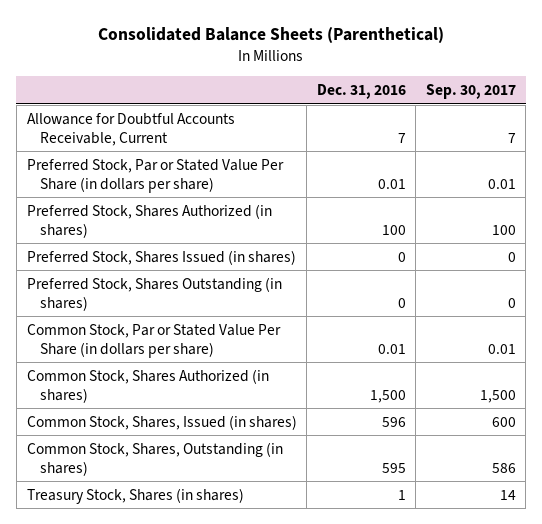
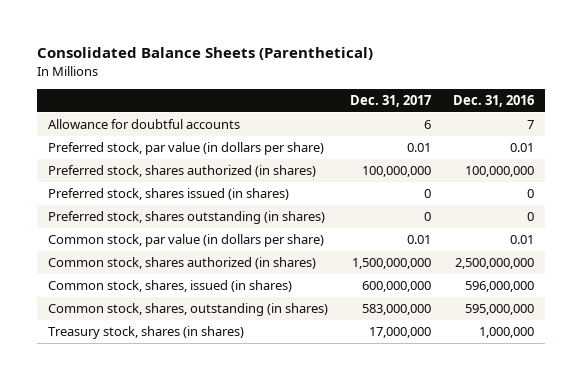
[425,84,516,100] Sep. 30, 2017 -> none
none -> [350,94,432,107] Dec. 31, 2017
[26,112,235,146] Allowance for Doubtful Accounts Receivable, Current -> [48,119,241,130] Allowance for doubtful accounts
[26,158,284,193] Preferred Stock, Par or Stated Value Per Share (in dollars per share) -> [48,142,325,156] Preferred stock, par value (in dollars per share)
[26,203,272,238] Preferred Stock, Shares Authorized (in shares) -> [48,165,317,178] Preferred stock, shares authorized (in shares)
[381,224,406,235] 100 -> [465,166,535,178] 100,000,000
[26,249,296,265] Preferred Stock, Shares Issued (in shares) -> [48,188,290,201] Preferred stock, shares issued (in shares)
[26,276,282,311] Preferred Stock, Shares Outstanding (in shares) -> [48,211,326,225] Preferred stock, shares outstanding (in shares)
[26,323,281,358] Common Stock, Par or Stated Value Per Share (in dollars per share) -> [48,234,325,248] Common stock, par value (in dollars per share)
[26,368,269,403] Common Stock, Shares Authorized (in shares) -> [48,257,317,270] Common stock, shares authorized (in shares)
[369,389,406,403] 1,500 -> [455,258,535,270] 2,500,000,000
[26,414,297,430] Common Stock, Shares, Issued (in shares) -> [48,280,293,293] Common stock, shares, issued (in shares)
[381,416,406,427] 596 -> [465,281,535,293] 596,000,000
[26,441,283,476] Common Stock, Shares, Outstanding (in shares) -> [48,303,329,317] Common stock, shares, outstanding (in shares)
[381,462,406,473] 595 -> [465,304,535,316] 595,000,000
[26,487,244,504] Treasury Stock, Shares (in shares) -> [48,326,245,340] Treasury stock, shares (in shares)
[397,489,406,500] 1 -> [479,327,535,339] 1,000,000

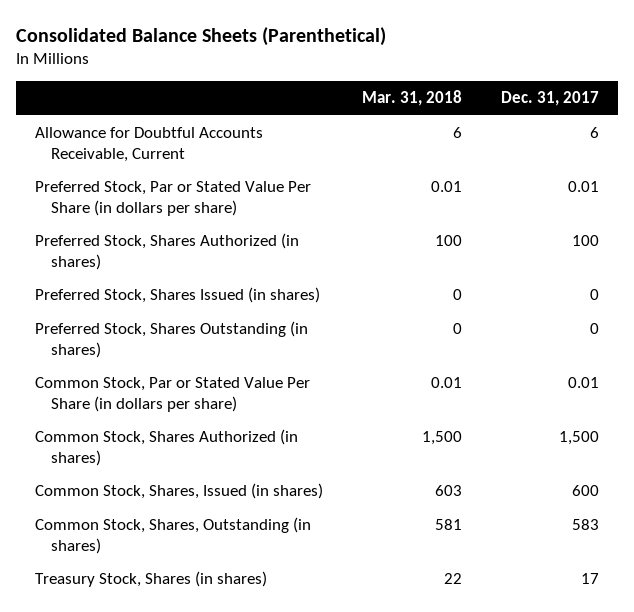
[453,94,535,107] Dec. 31, 2016 -> none
none -> [361,90,462,107] Mar. 31, 2018
[48,119,241,130] Allowance for doubtful accounts -> [34,127,263,162] Allowance for Doubtful Accounts Receivable, Current
[48,142,325,156] Preferred stock, par value (in dollars per share) -> [34,181,311,216] Preferred Stock, Par or Stated Value Per Share (in dollars per share)
[48,165,317,178] Preferred stock, shares authorized (in shares) -> [34,233,299,270] Preferred Stock, Shares Authorized (in shares)
[362,166,432,178] 100,000,000 -> [571,235,599,247] 100
[48,188,290,201] Preferred stock, shares issued (in shares) -> [34,287,320,304] Preferred Stock, Shares Issued (in shares)
[48,211,326,225] Preferred stock, shares outstanding (in shares) -> [34,321,308,358] Preferred Stock, Shares Outstanding (in shares)
[48,234,325,248] Common stock, par value (in dollars per share) -> [34,377,310,412] Common Stock, Par or Stated Value Per Share (in dollars per share)
[48,257,317,270] Common stock, shares authorized (in shares) -> [34,429,298,466] Common Stock, Shares Authorized (in shares)
[352,258,432,270] 1,500,000,000 -> [558,431,599,446] 1,500
[48,280,293,293] Common stock, shares, issued (in shares) -> [34,483,323,500] Common Stock, Shares, Issued (in shares)
[362,281,432,293] 600,000,000 -> [571,485,599,497] 600
[48,303,329,317] Common stock, shares, outstanding (in shares) -> [34,517,311,554] Common Stock, Shares, Outstanding (in shares)
[362,304,432,316] 583,000,000 -> [571,519,599,531] 583
[48,326,245,340] Treasury stock, shares (in shares) -> [34,571,267,588] Treasury Stock, Shares (in shares)
[369,327,432,339] 17,000,000 -> [580,573,599,585] 17

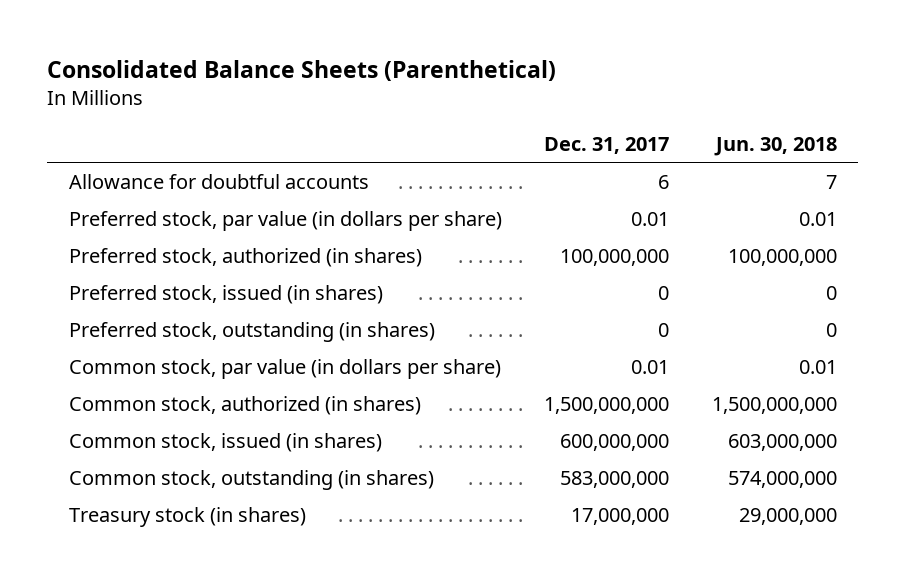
[361,90,462,107] Mar. 31, 2018 -> none
none -> [714,137,838,157] Jun. 30, 2018
[34,127,263,162] Allowance for Doubtful Accounts Receivable, Current -> [68,173,369,189] Allowance for doubtful accounts
[34,181,311,216] Preferred Stock, Par or Stated Value Per Share (in dollars per share) -> [68,210,502,231] Preferred stock, par value (in dollars per share)
[34,233,299,270] Preferred Stock, Shares Authorized (in shares) -> [68,247,422,267] Preferred stock, authorized (in shares)
[571,235,599,247] 100 -> [560,248,670,266] 100,000,000
[34,287,320,304] Preferred Stock, Shares Issued (in shares) -> [68,284,383,304] Preferred stock, issued (in shares)
[34,321,308,358] Preferred Stock, Shares Outstanding (in shares) -> [68,321,435,342] Preferred stock, outstanding (in shares)
[34,377,310,412] Common Stock, Par or Stated Value Per Share (in dollars per share) -> [68,358,501,379] Common stock, par value (in dollars per share)
[34,429,298,466] Common Stock, Shares Authorized (in shares) -> [68,395,421,415] Common stock, authorized (in shares)
[558,431,599,446] 1,500 -> [544,396,670,414] 1,500,000,000
[34,483,323,500] Common Stock, Shares, Issued (in shares) -> [68,432,382,452] Common stock, issued (in shares)
[571,485,599,497] 600 -> [560,433,670,451] 600,000,000
[34,517,311,554] Common Stock, Shares, Outstanding (in shares) -> [68,469,434,490] Common stock, outstanding (in shares)
[571,519,599,531] 583 -> [560,470,670,488] 583,000,000
[34,571,267,588] Treasury Stock, Shares (in shares) -> [68,506,306,527] Treasury stock (in shares)
[580,573,599,585] 17 -> [571,507,670,525] 17,000,000

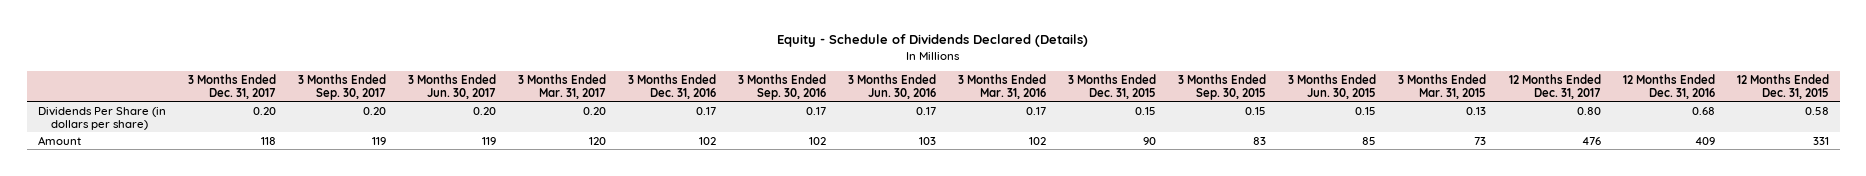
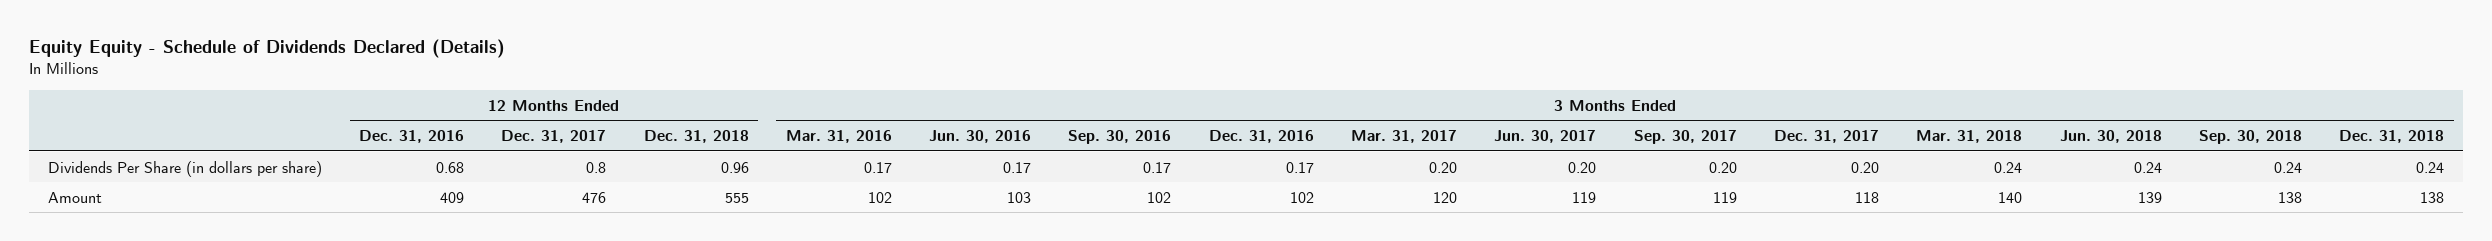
[777,34,1089,48] Equity - Schedule of Dividends Declared (Details) -> [28,39,505,59] Equity Equity - Schedule of Dividends Declared (Details)
[1068,73,1157,99] 3 Months Ended Dec. 31, 2015 -> none
[1178,73,1267,100] 3 Months Ended Sep. 30, 2015 -> none
[1288,73,1377,99] 3 Months Ended Jun. 30, 2015 -> none
[1398,73,1487,99] 3 Months Ended Mar. 31, 2015 -> none
[1736,73,1829,99] 12 Months Ended Dec. 31, 2015 -> none
none -> [643,130,749,144] Dec. 31, 2018
none -> [1916,130,2023,144] Mar. 31, 2018
none -> [2059,130,2162,144] Jun. 30, 2018
none -> [2199,130,2303,145] Sep. 30, 2018
none -> [2339,130,2445,144] Dec. 31, 2018
[1576,106,1601,115] 0.80 -> [586,161,607,173] 0.8

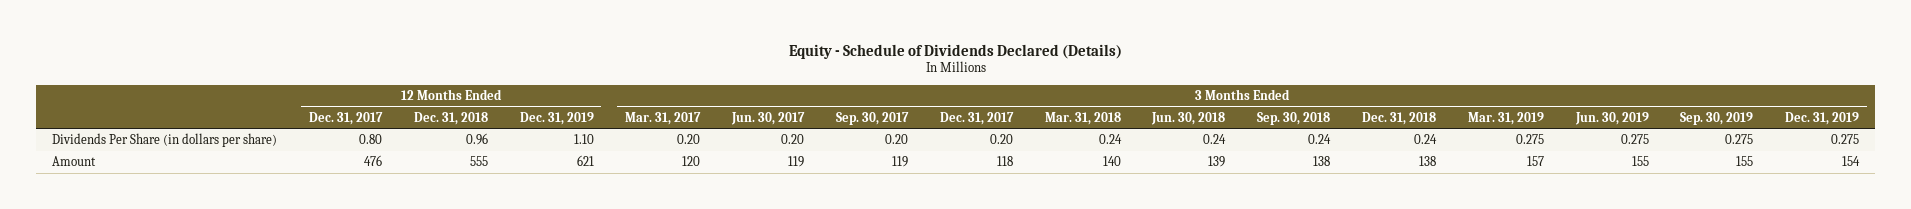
[28,39,505,59] Equity Equity - Schedule of Dividends Declared (Details) -> [788,43,1122,59] Equity - Schedule of Dividends Declared (Details)
[358,130,464,144] Dec. 31, 2016 -> none
[785,130,892,144] Mar. 31, 2016 -> none
[929,130,1032,144] Jun. 30, 2016 -> none
[1068,130,1172,145] Sep. 30, 2016 -> none
[1208,130,1314,144] Dec. 31, 2016 -> none
none -> [519,111,594,125] Dec. 31, 2019
none -> [1467,111,1544,125] Mar. 31, 2019
none -> [1574,111,1649,125] Jun. 30, 2019
none -> [1680,111,1754,125] Sep. 30, 2019
none -> [1785,111,1860,125] Dec. 31, 2019
[586,161,607,173] 0.8 -> [358,134,382,145] 0.80

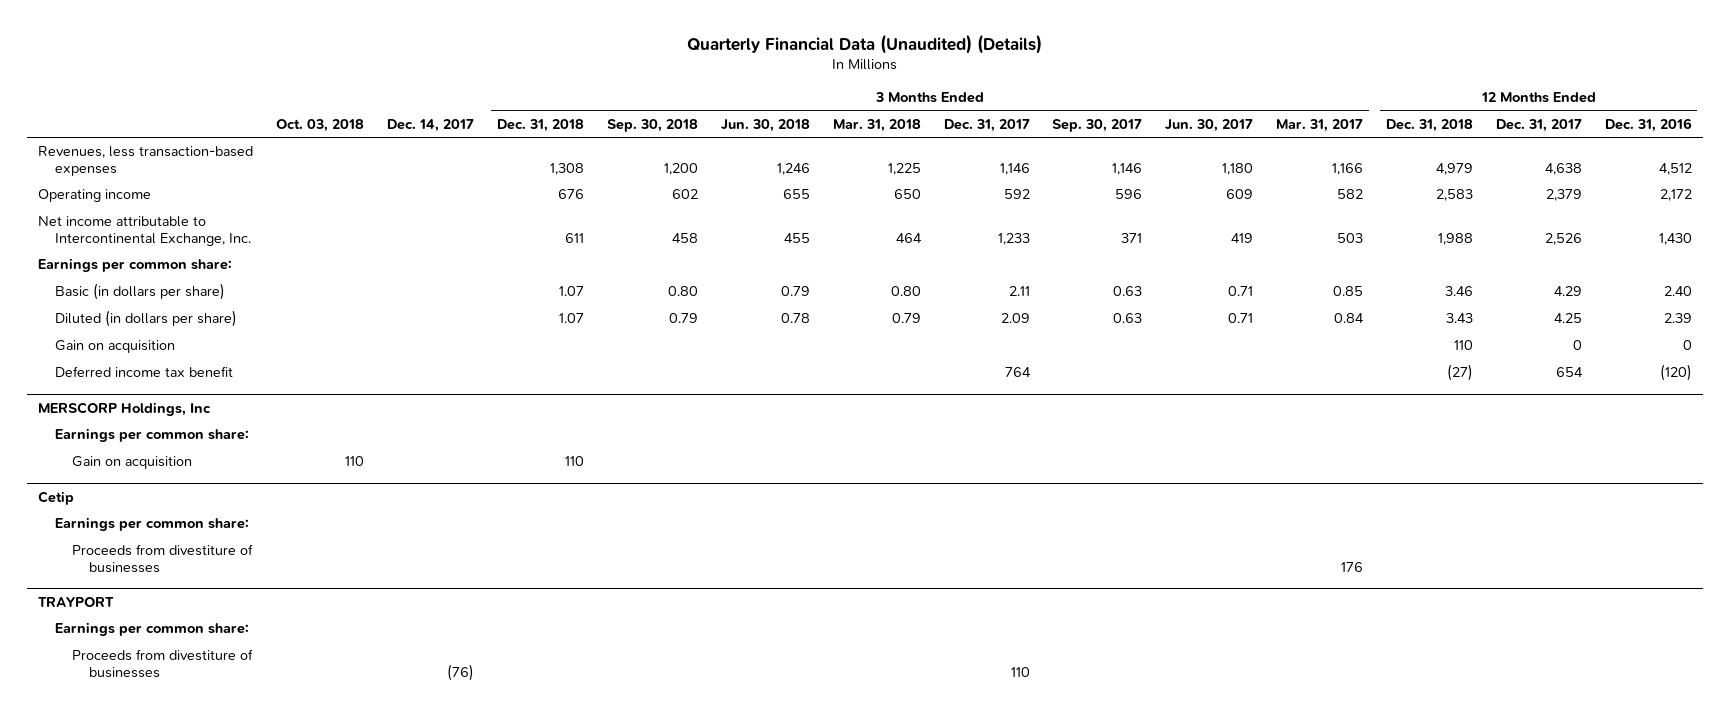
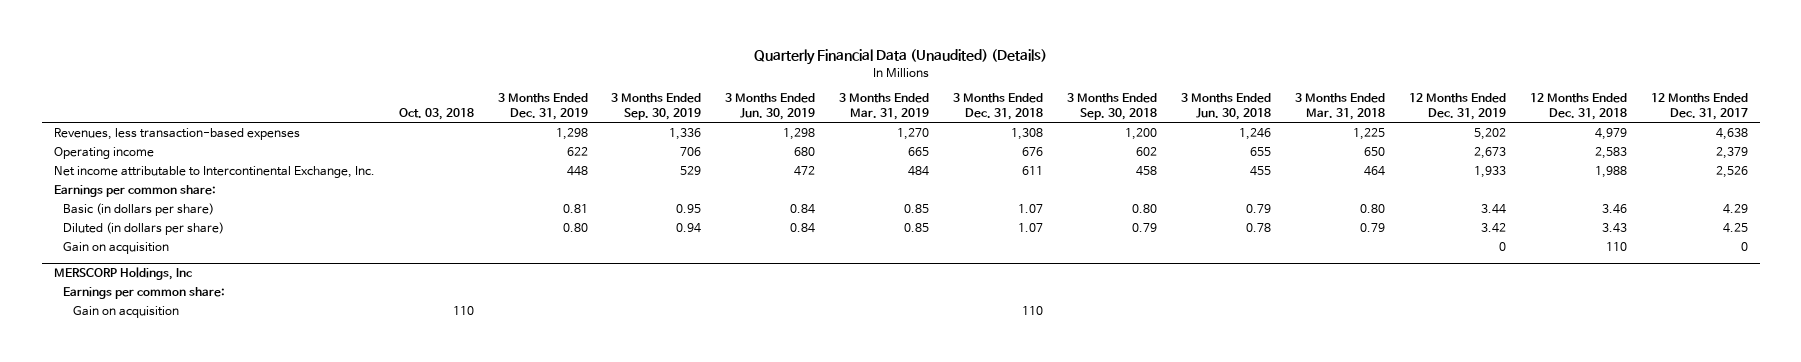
[387,118,475,132] Dec. 14, 2017 -> none
[943,118,1030,132] Dec. 31, 2017 -> none
[1052,118,1143,132] Sep. 30, 2017 -> none
[1165,118,1254,132] Jun. 30, 2017 -> none
[1276,118,1364,132] Mar. 31, 2017 -> none
[1604,117,1692,132] Dec. 31, 2016 -> none
none -> [497,93,588,120] 3 Months Ended Dec. 31, 2019
none -> [611,93,702,120] 3 Months Ended Sep. 30, 2019
none -> [725,93,816,120] 3 Months Ended Jun. 30, 2019
none -> [839,93,930,120] 3 Months Ended Mar. 31, 2019
none -> [1408,93,1506,120] 12 Months Ended Dec. 31, 2019
[55,366,234,378] Deferred income tax benefit -> none
[38,490,75,505] Cetip -> none
[55,517,250,532] Earnings per common share: -> none
[72,544,254,574] Proceeds from divestiture of businesses -> none
[38,596,115,607] TRAYPORT -> none
[55,622,250,637] Earnings per common share: -> none
[72,649,254,679] Proceeds from divestiture of businesses -> none

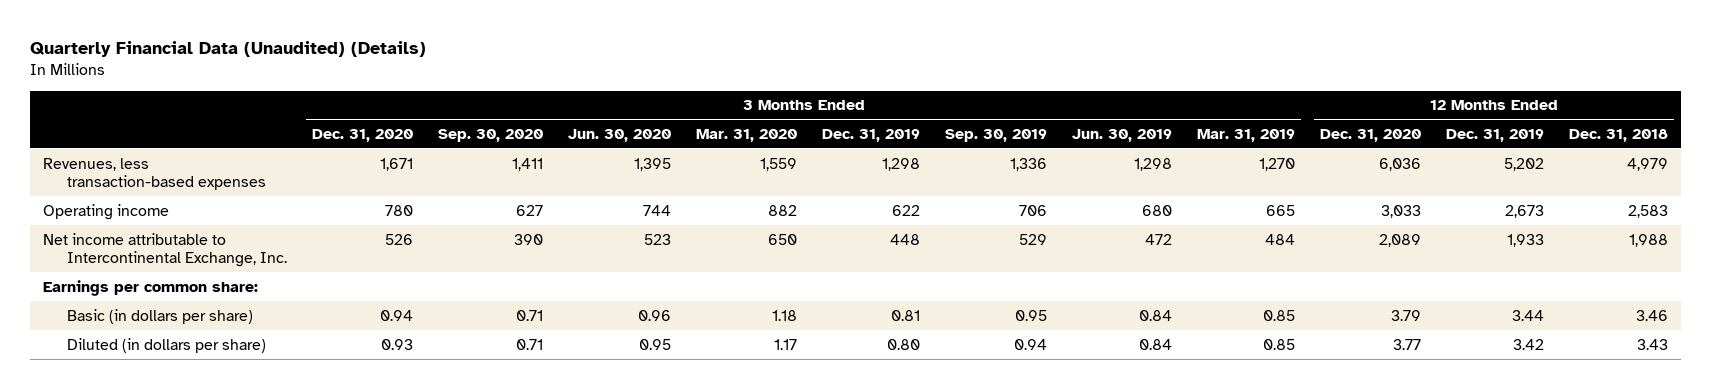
[398,107,474,120] Oct. 03, 2018 -> none
[953,93,1044,120] 3 Months Ended Dec. 31, 2018 -> none
[1067,93,1158,120] 3 Months Ended Sep. 30, 2018 -> none
[1181,93,1272,120] 3 Months Ended Jun. 30, 2018 -> none
[1294,93,1385,120] 3 Months Ended Mar. 31, 2018 -> none
[1650,93,1748,120] 12 Months Ended Dec. 31, 2017 -> none
none -> [312,128,414,142] Dec. 31, 2020
none -> [438,128,544,142] Sep. 30, 2020
none -> [568,128,672,142] Jun. 30, 2020
none -> [696,128,798,142] Mar. 31, 2020
none -> [1320,128,1422,142] Dec. 31, 2020
[63,241,170,254] Gain on acquisition -> none
[53,267,192,281] MERSCORP Holdings, Inc -> none
[63,286,226,299] Earnings per common share: -> none
[73,305,180,318] Gain on acquisition -> none

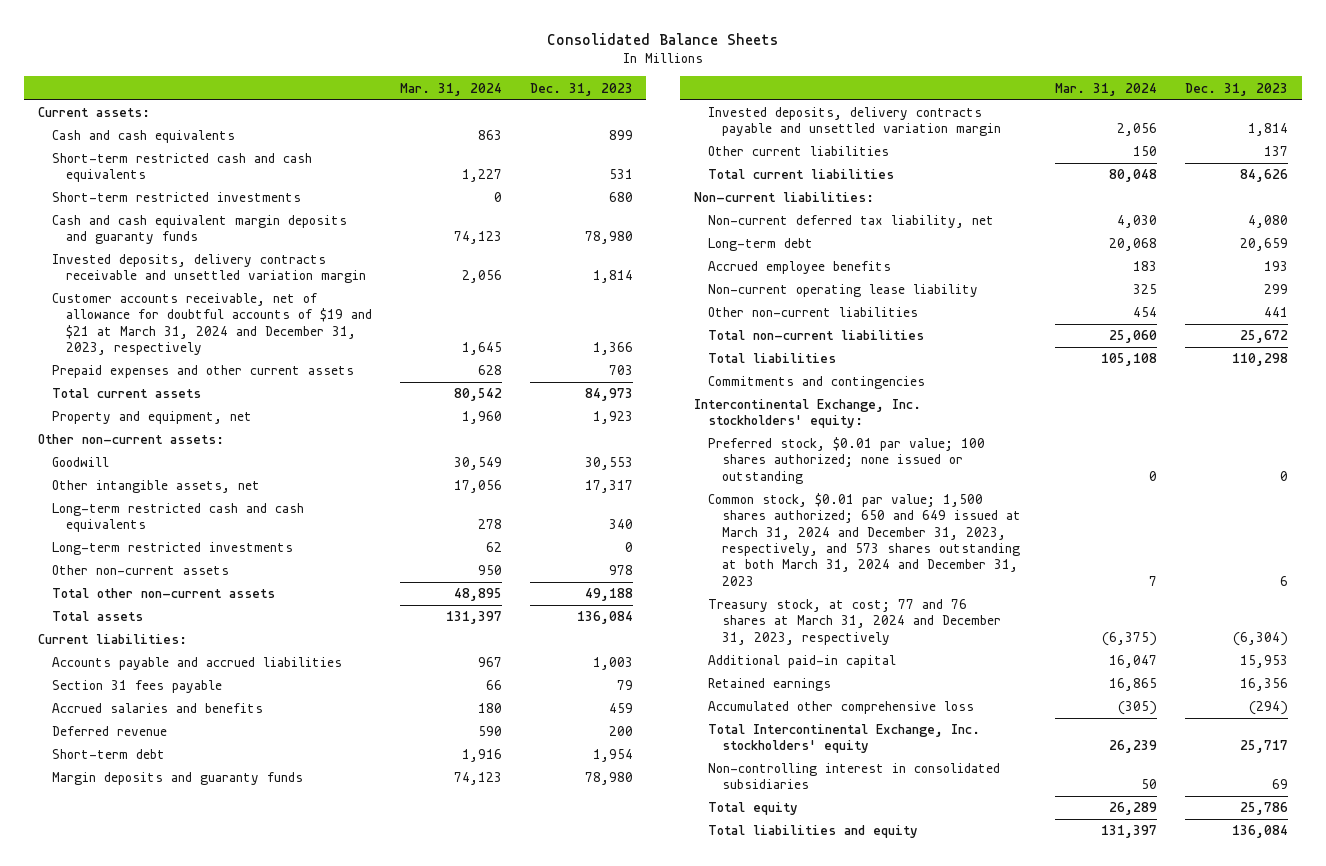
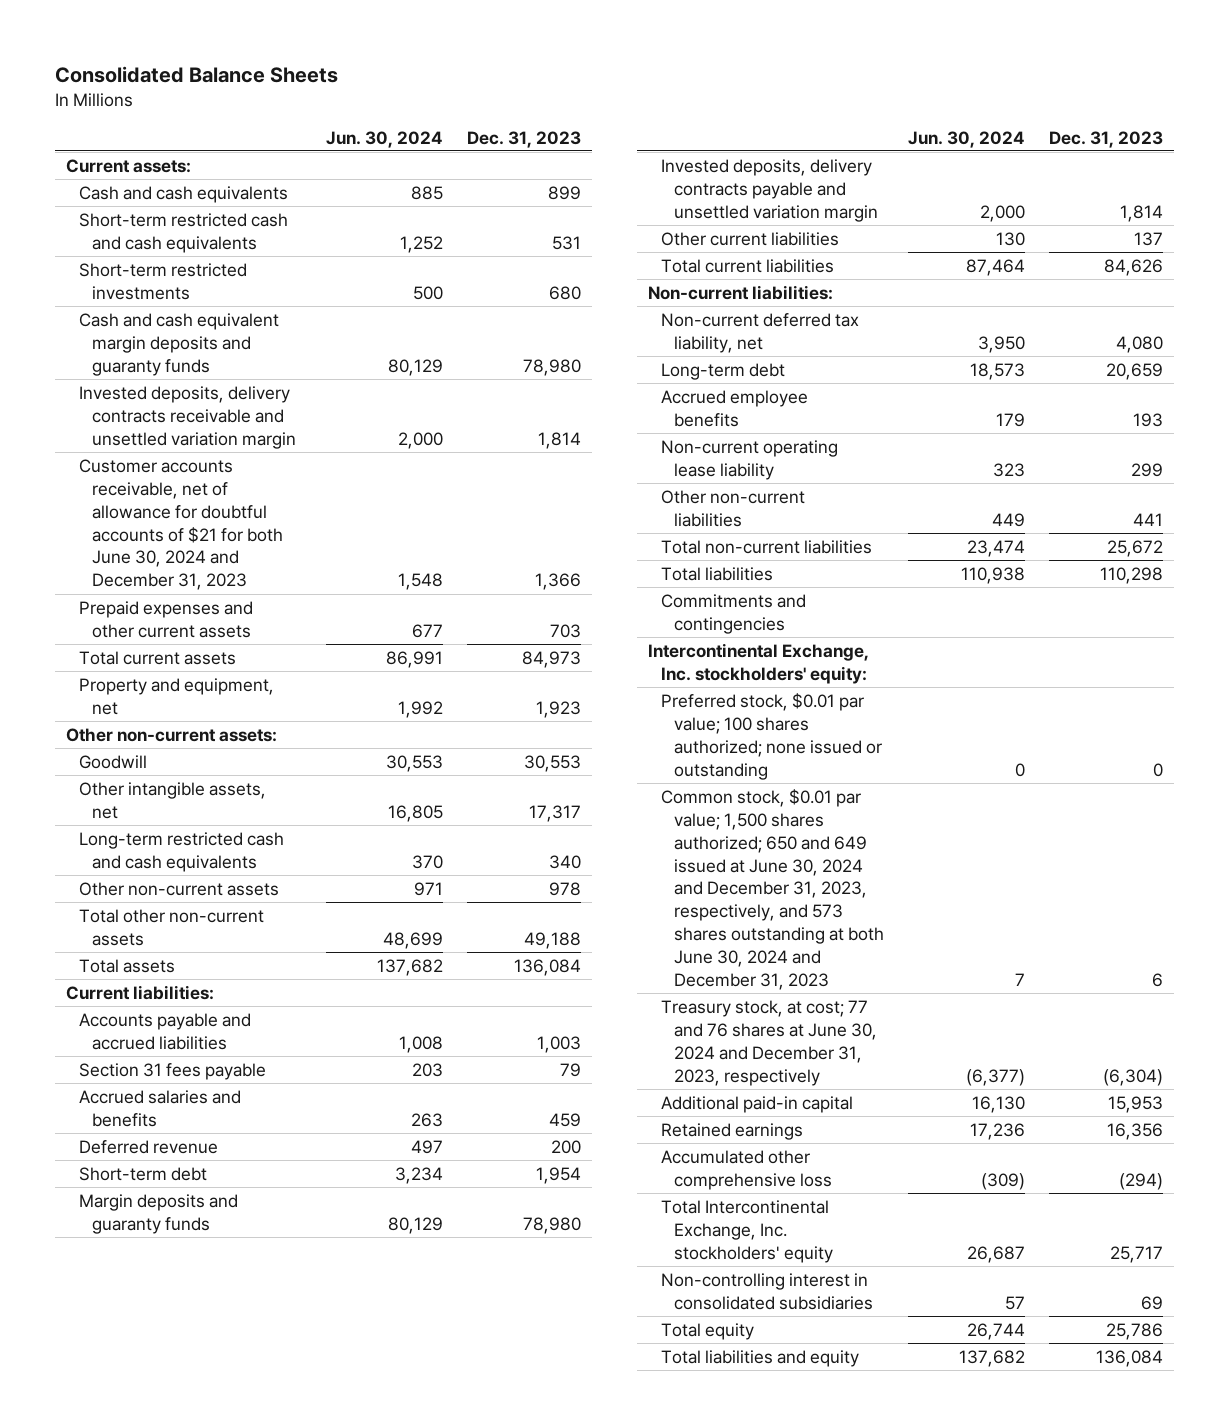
[399,82,502,96] Mar. 31, 2024 -> none
none -> [325,130,443,148] Jun. 30, 2024
[52,293,373,356] Customer accounts receivable, net of allowance for doubtful accounts of $19 and $21 at March 31, 2024 and December 31, 2023, respectively -> [79,458,284,591] Customer accounts receivable, net of allowance for doubtful accounts of $21 for both June 30, 2024 and December 31, 2023
[52,542,294,556] Long-term restricted investments -> none
[707,493,1021,586] Common stock, $0.01 par value; 1,500 shares authorized; 650 and 649 issued at March 31, 2024 and December 31, 2023, respectively, and 573 shares outstanding at both March 31, 2024 and December 31, 2023 -> [661,788,885,990] Common stock, $0.01 par value; 1,500 shares authorized; 650 and 649 issued at June 30, 2024 and December 31, 2023, respectively, and 573 shares outstanding at both June 30, 2024 and December 31, 2023
[707,599,1001,645] Treasury stock, at cost; 77 and 76 shares at March 31, 2024 and December 31, 2023, respectively -> [661,999,878,1086] Treasury stock, at cost; 77 and 76 shares at June 30, 2024 and December 31, 2023, respectively

